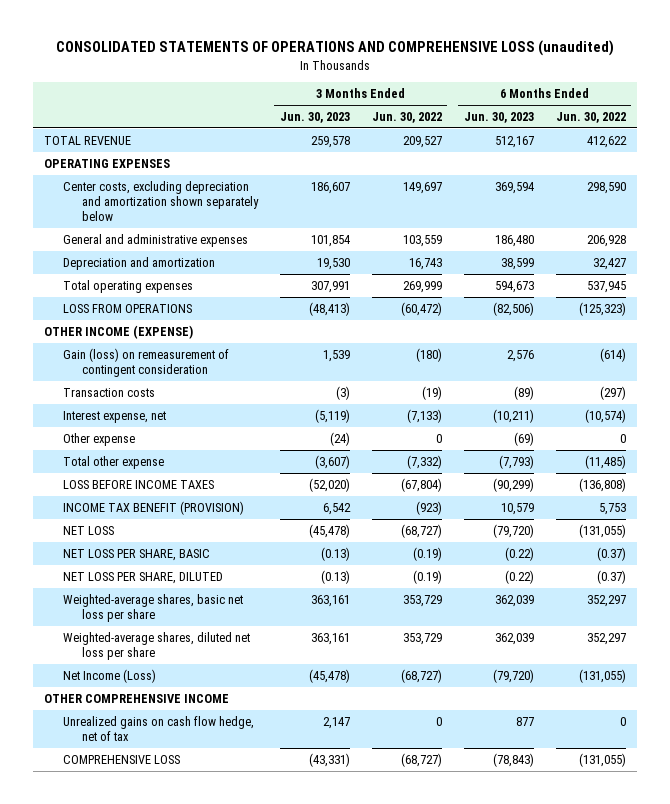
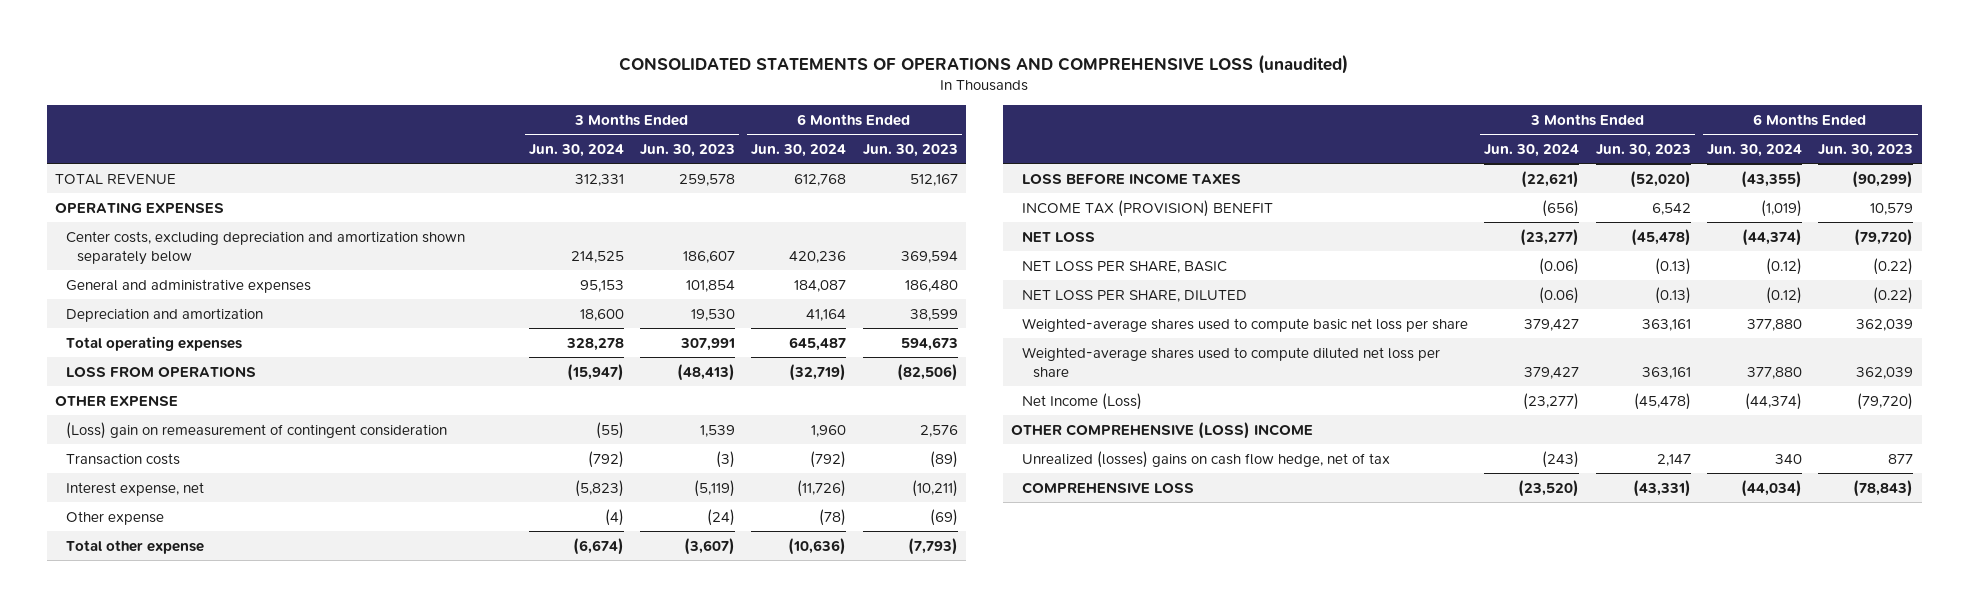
[371,112,442,124] Jun. 30, 2022 -> none
[555,112,626,124] Jun. 30, 2022 -> none
none -> [528,143,624,157] Jun. 30, 2024
none -> [751,143,847,157] Jun. 30, 2024
[43,324,193,339] OTHER INCOME (EXPENSE) -> [55,395,179,406] OTHER EXPENSE
[62,347,229,378] Gain (loss) on remeasurement of contingent consideration -> [66,421,448,439] (Loss) gain on remeasurement of contingent consideration
[62,500,244,515] INCOME TAX BENEFIT (PROVISION) -> [1022,199,1274,217] INCOME TAX (PROVISION) BENEFIT
[62,593,243,623] Weighted-average shares, basic net loss per share -> [1022,317,1469,332] Weighted-average shares used to compute basic net loss per share
[62,631,250,661] Weighted-average shares, diluted net loss per share -> [1022,346,1441,378] Weighted-average shares used to compute diluted net loss per share
[43,693,229,703] OTHER COMPREHENSIVE INCOME -> [1011,421,1314,439] OTHER COMPREHENSIVE (LOSS) INCOME
[62,715,254,742] Unrealized gains on cash flow hedge, net of tax -> [1022,450,1391,468] Unrealized (losses) gains on cash flow hedge, net of tax

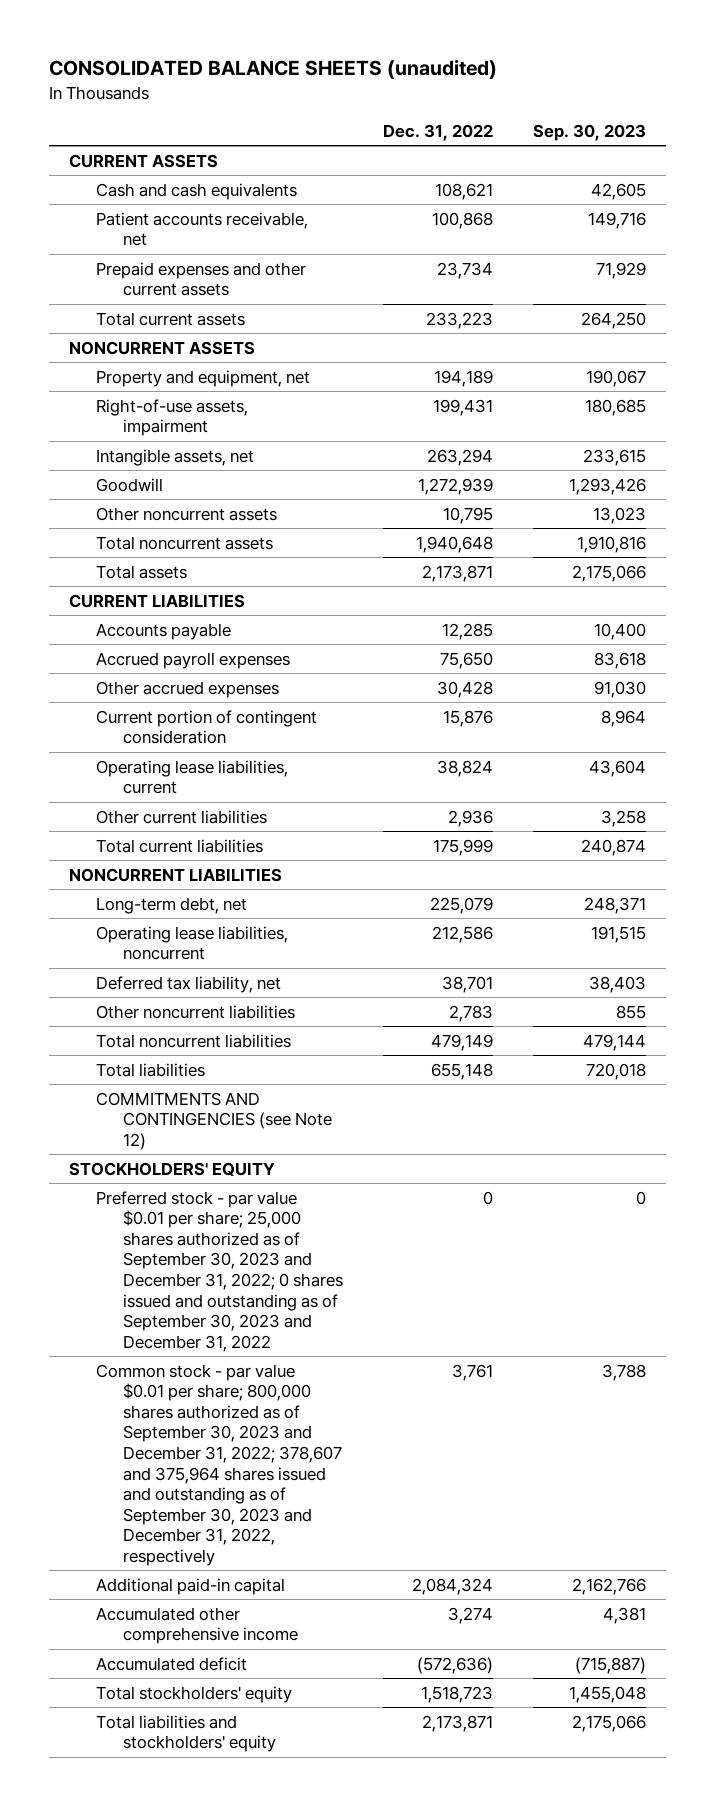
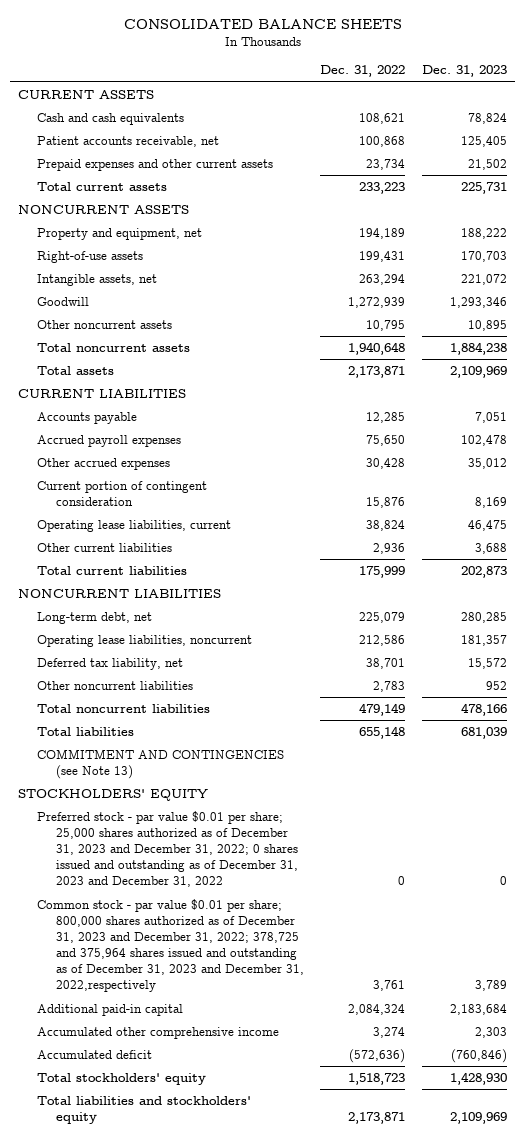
[48,60,497,80] CONSOLIDATED BALANCE SHEETS (unaudited) -> [123,19,402,30] CONSOLIDATED BALANCE SHEETS
[532,123,646,141] Sep. 30, 2023 -> none
none -> [421,65,507,78] Dec. 31, 2023
[95,398,248,437] Right-of-use assets, impairment -> [37,250,144,263] Right-of-use assets
[95,1091,332,1150] COMMITMENTS AND CONTINGENCIES (see Note 12) -> [37,748,285,780] COMMITMENT AND CONTINGENCIES (see Note 13)
[95,1190,343,1352] Preferred stock - par value $0.01 per share; 25,000 shares authorized as of September 30, 2023 and December 31, 2022; 0 shares issued and outstanding as of September 30, 2023 and December 31, 2022 -> [37,810,298,888] Preferred stock - par value $0.01 per share; 25,000 shares authorized as of December 31, 2023 and December 31, 2022; 0 shares issued and outstanding as of December 31, 2023 and December 31, 2022
[95,1363,342,1566] Common stock - par value $0.01 per share; 800,000 shares authorized as of September 30, 2023 and December 31, 2022; 378,607 and 375,964 shares issued and outstanding as of September 30, 2023 and December 31, 2022, respectively -> [37,898,304,993] Common stock - par value $0.01 per share; 800,000 shares authorized as of December 31, 2023 and December 31, 2022; 378,725 and 375,964 shares issued and outstanding as of December 31, 2023 and December 31, 2022,respectively

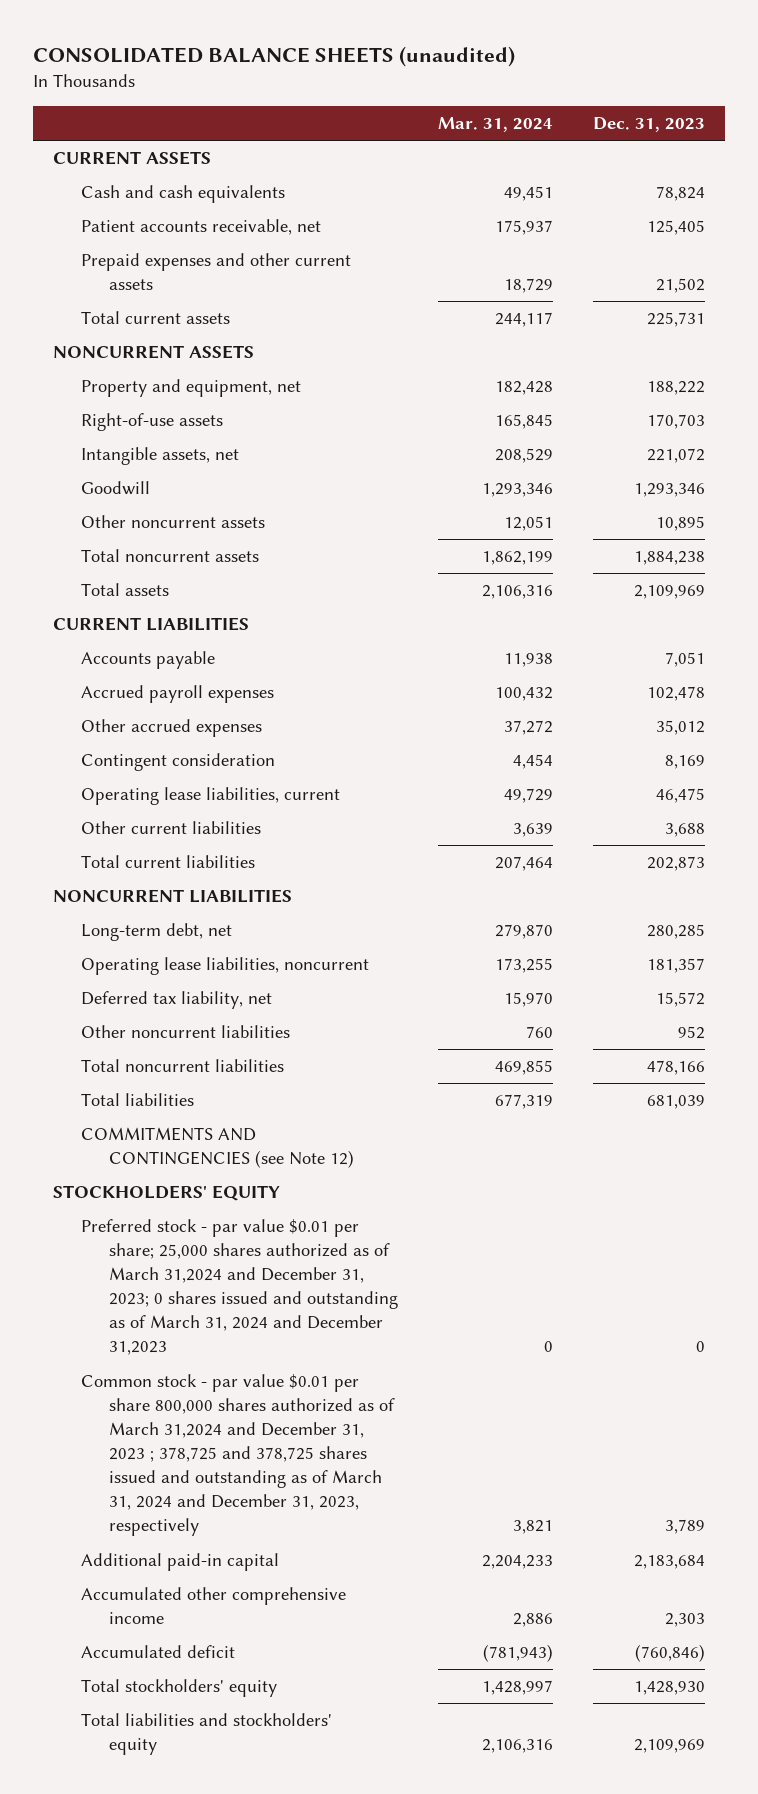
[123,19,402,30] CONSOLIDATED BALANCE SHEETS -> [33,46,516,68] CONSOLIDATED BALANCE SHEETS (unaudited)
[320,65,406,78] Dec. 31, 2022 -> none
none -> [438,117,554,133] Mar. 31, 2024
[37,480,208,507] Current portion of contingent consideration -> [81,753,276,772] Contingent consideration
[37,748,285,780] COMMITMENT AND CONTINGENCIES (see Note 13) -> [81,1127,355,1169] COMMITMENTS AND CONTINGENCIES (see Note 12)
[37,810,298,888] Preferred stock - par value $0.01 per share; 25,000 shares authorized as of December 31, 2023 and December 31, 2022; 0 shares issued and outstanding as of December 31, 2023 and December 31, 2022 -> [81,1219,399,1356] Preferred stock - par value $0.01 per share; 25,000 shares authorized as of March 31,2024 and December 31, 2023; 0 shares issued and outstanding as of March 31, 2024 and December 31,2023
[37,898,304,993] Common stock - par value $0.01 per share; 800,000 shares authorized as of December 31, 2023 and December 31, 2022; 378,725 and 375,964 shares issued and outstanding as of December 31, 2023 and December 31, 2022,respectively -> [81,1374,396,1537] Common stock - par value $0.01 per share 800,000 shares authorized as of March 31,2024 and December 31, 2023 ; 378,725 and 378,725 shares issued and outstanding as of March 31, 2024 and December 31, 2023, respectively

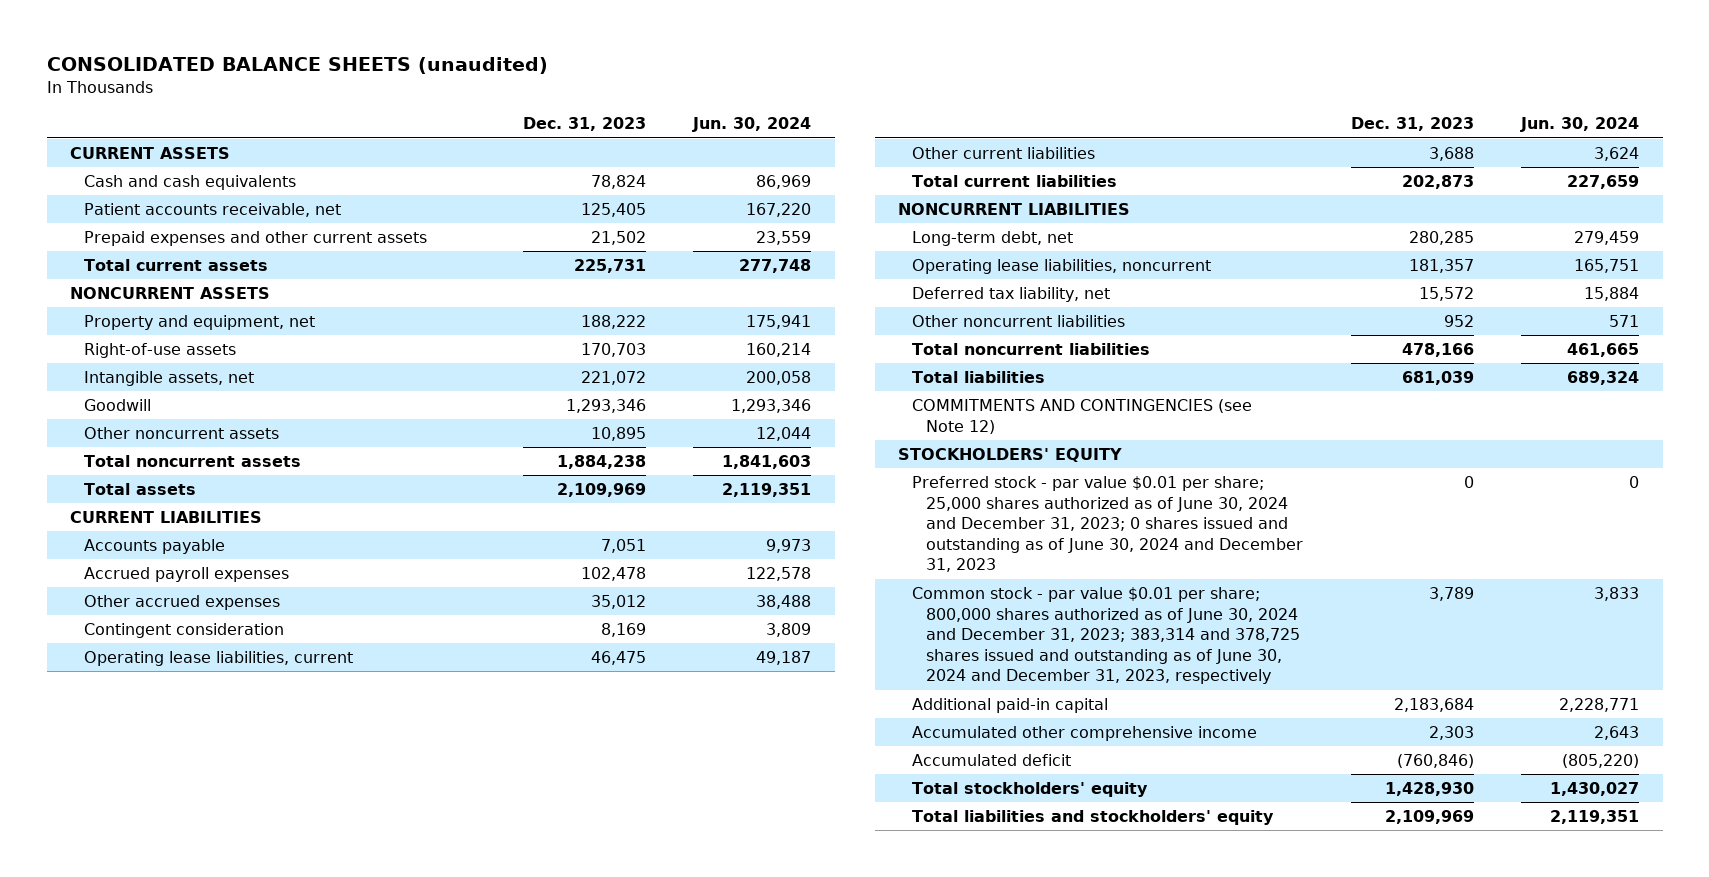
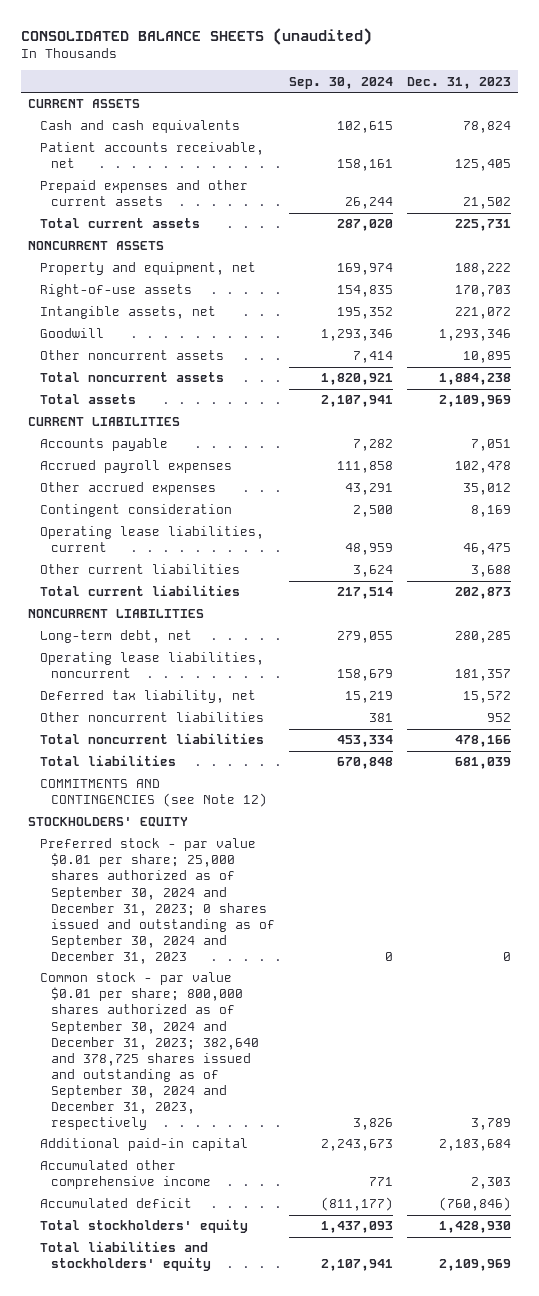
[691,117,811,133] Jun. 30, 2024 -> none
none -> [288,76,393,89] Sep. 30, 2024
[912,476,1304,573] Preferred stock - par value $0.01 per share; 25,000 shares authorized as of June 30, 2024 and December 31, 2023; 0 shares issued and outstanding as of June 30, 2024 and December 31, 2023 -> [39,838,275,964] Preferred stock - par value $0.01 per share; 25,000 shares authorized as of September 30, 2024 and December 31, 2023; 0 shares issued and outstanding as of September 30, 2024 and December 31, 2023
[912,587,1301,685] Common stock - par value $0.01 per share; 800,000 shares authorized as of June 30, 2024 and December 31, 2023; 383,314 and 378,725 shares issued and outstanding as of June 30, 2024 and December 31, 2023, respectively -> [39,972,259,1131] Common stock - par value $0.01 per share; 800,000 shares authorized as of September 30, 2024 and December 31, 2023; 382,640 and 378,725 shares issued and outstanding as of September 30, 2024 and December 31, 2023, respectively

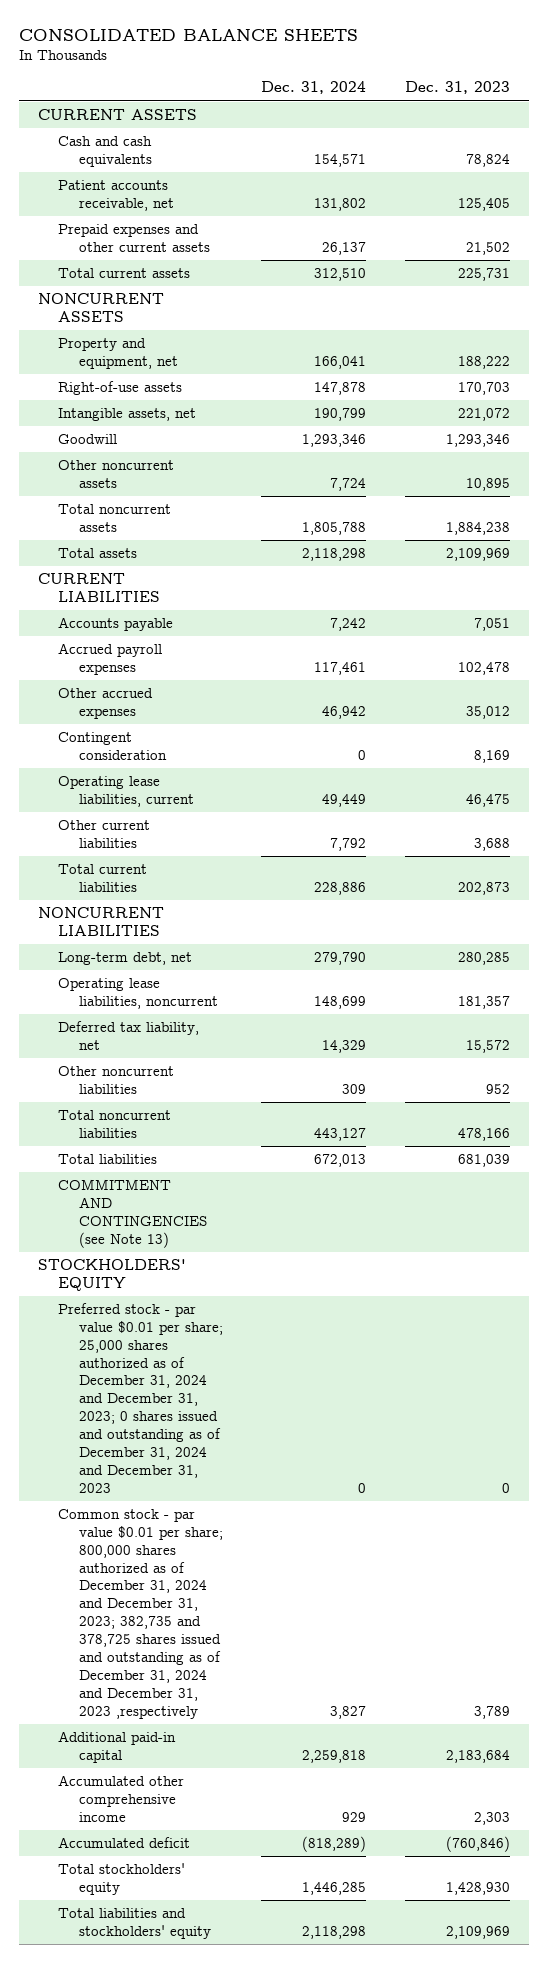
[21,27,373,45] CONSOLIDATED BALANCE SHEETS (unaudited) -> [18,28,358,41] CONSOLIDATED BALANCE SHEETS
[288,76,393,89] Sep. 30, 2024 -> none
none -> [261,81,367,95] Dec. 31, 2024
[39,779,267,808] COMMITMENTS AND CONTINGENCIES (see Note 12) -> [58,1179,207,1248] COMMITMENT AND CONTINGENCIES (see Note 13)
[39,838,275,964] Preferred stock - par value $0.01 per share; 25,000 shares authorized as of September 30, 2024 and December 31, 2023; 0 shares issued and outstanding as of September 30, 2024 and December 31, 2023 -> [58,1303,223,1493] Preferred stock - par value $0.01 per share; 25,000 shares authorized as of December 31, 2024 and December 31, 2023; 0 shares issued and outstanding as of December 31, 2024 and December 31, 2023
[39,972,259,1131] Common stock - par value $0.01 per share; 800,000 shares authorized as of September 30, 2024 and December 31, 2023; 382,640 and 378,725 shares issued and outstanding as of September 30, 2024 and December 31, 2023, respectively -> [58,1509,223,1719] Common stock - par value $0.01 per share; 800,000 shares authorized as of December 31, 2024 and December 31, 2023; 382,735 and 378,725 shares issued and outstanding as of December 31, 2024 and December 31, 2023 ,respectively

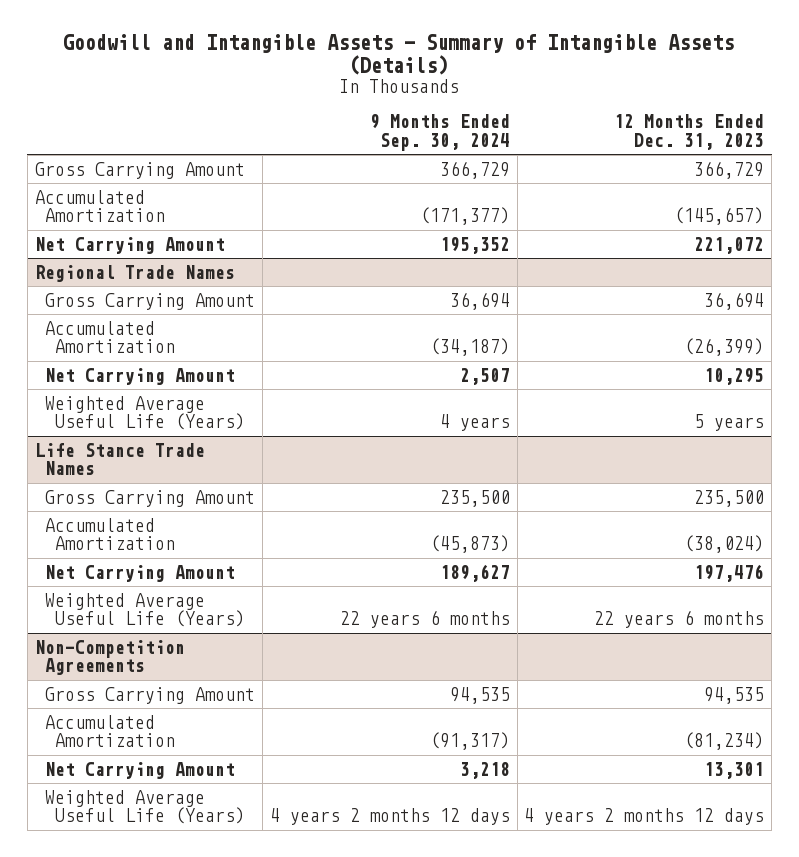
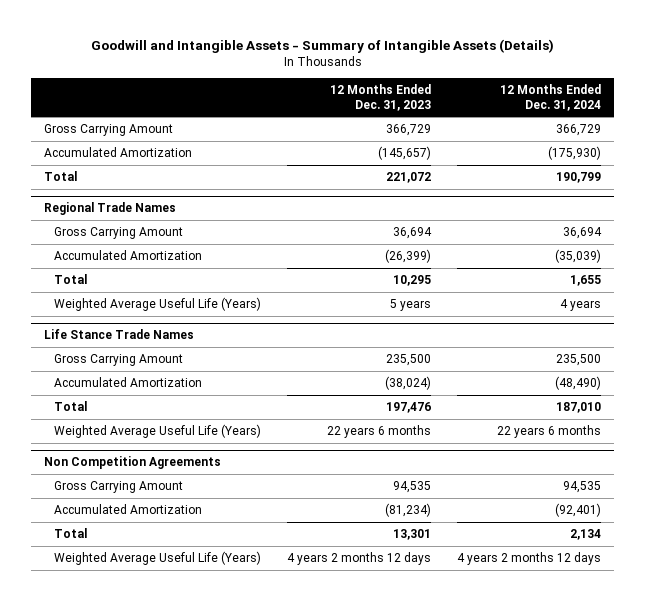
[369,114,510,151] 9 Months Ended Sep. 30, 2024 -> none
none -> [500,83,602,111] 12 Months Ended Dec. 31, 2024
[34,236,225,254] Net Carrying Amount -> [44,171,78,182] Total
[44,367,235,385] Net Carrying Amount -> [54,274,88,285] Total
[44,564,235,582] Net Carrying Amount -> [54,401,88,412] Total
[34,639,185,676] Non-Competition Agreements -> [44,456,222,470] Non Competition Agreements
[44,761,235,779] Net Carrying Amount -> [54,528,88,539] Total

